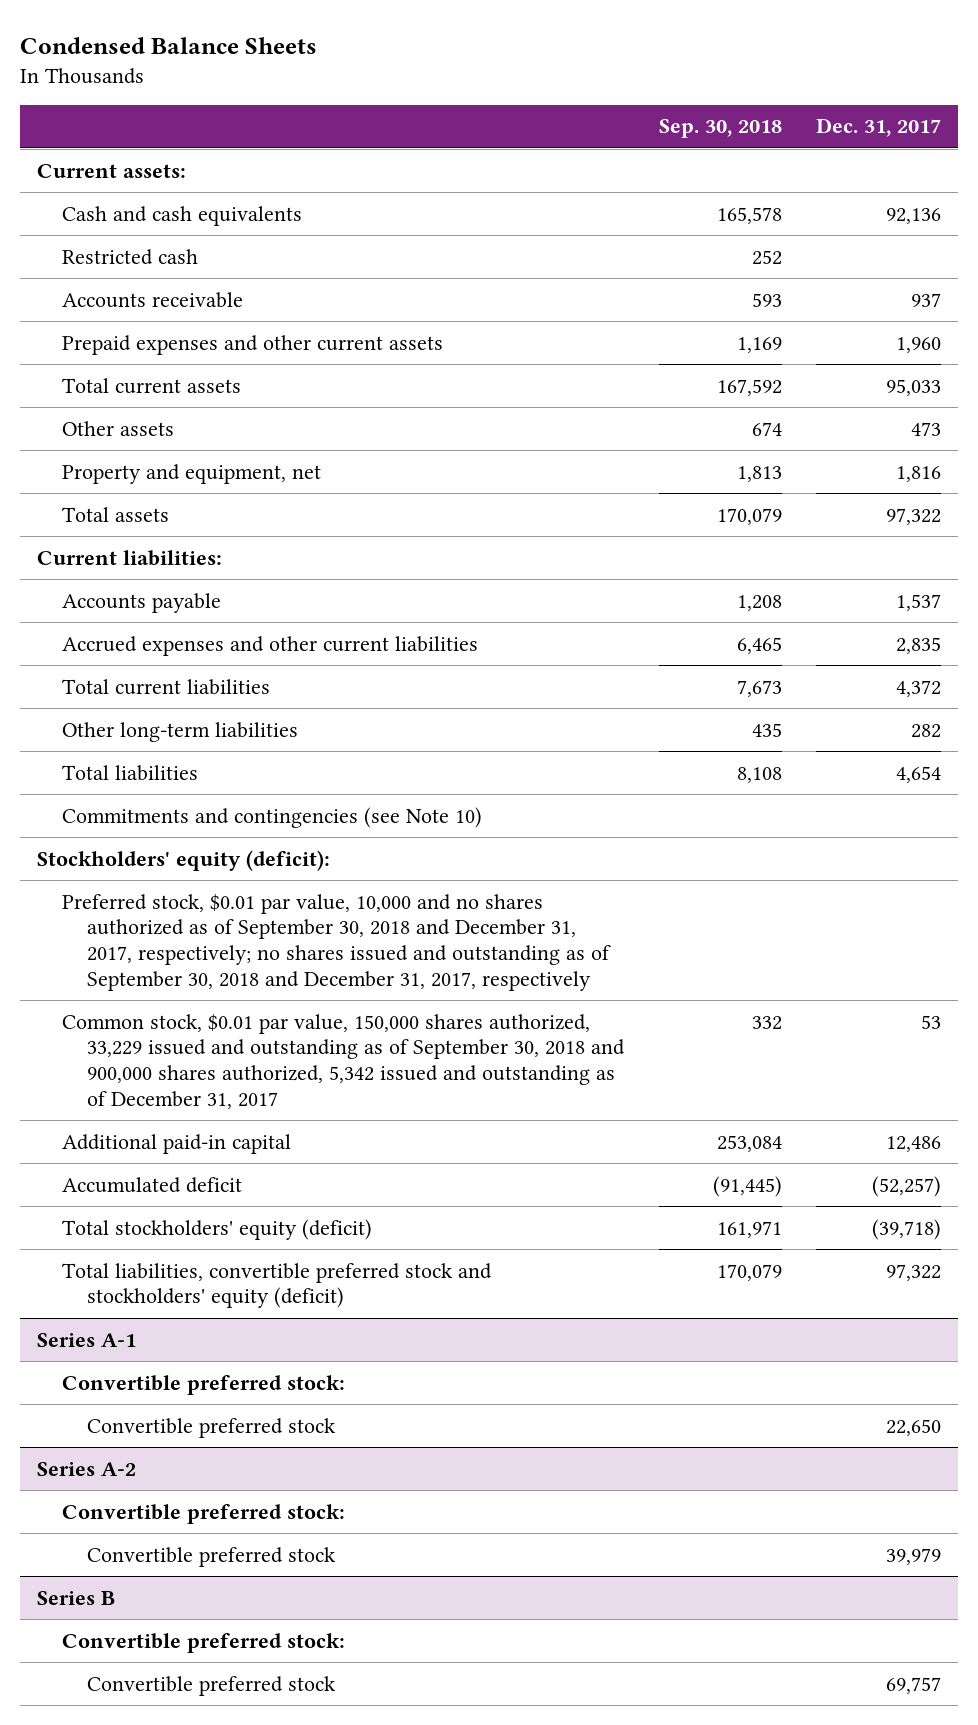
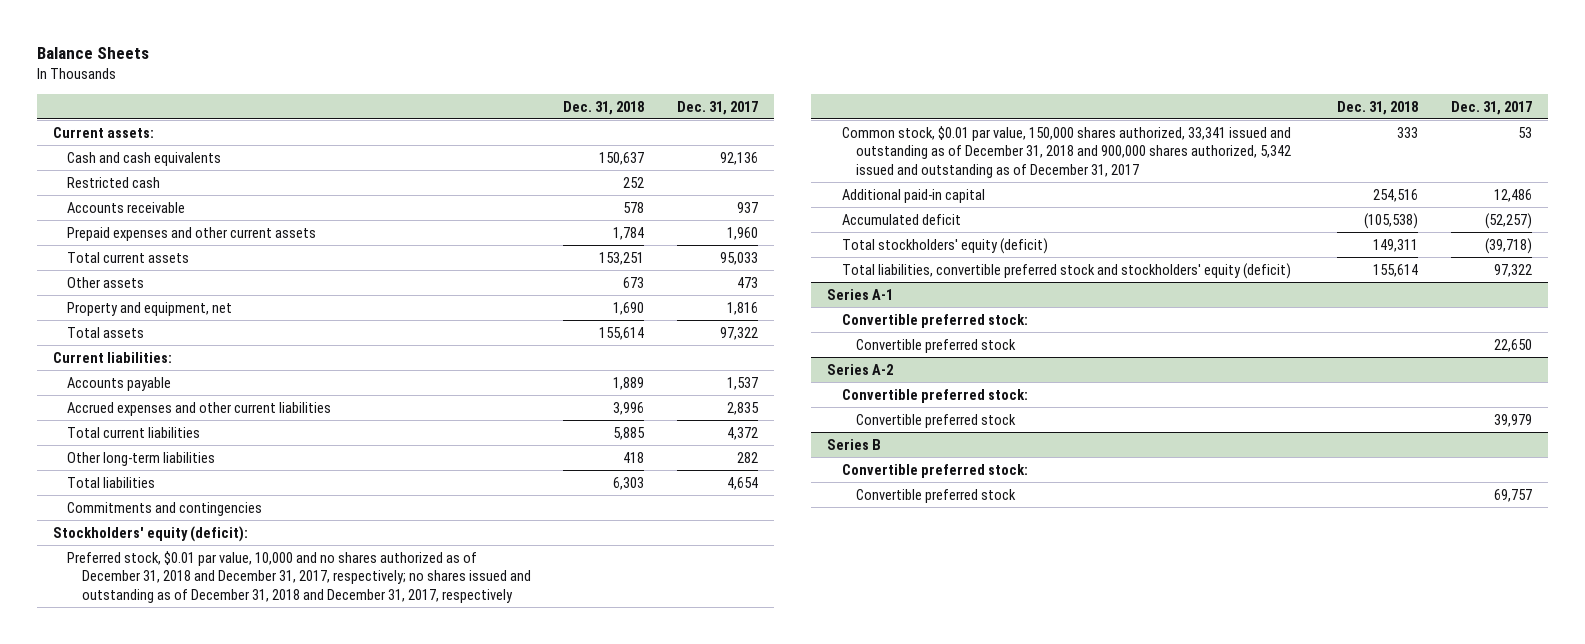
[19,36,317,54] Condensed Balance Sheets -> [36,47,149,60] Balance Sheets
[658,119,782,139] Sep. 30, 2018 -> none
none -> [563,100,645,115] Dec. 31, 2018
[62,806,483,828] Commitments and contingencies (see Note 10) -> [67,501,263,516] Commitments and contingencies
[62,893,612,991] Preferred stock, $0.01 par value, 10,000 and no shares authorized as of September 30, 2018 and December 31, 2017, respectively; no shares issued and outstanding as of September 30, 2018 and December 31, 2017, respectively -> [67,550,531,603] Preferred stock, $0.01 par value, 10,000 and no shares authorized as of December 31, 2018 and December 31, 2017, respectively; no shares issued and outstanding as of December 31, 2018 and December 31, 2017, respectively
[62,1013,626,1109] Common stock, $0.01 par value, 150,000 shares authorized, 33,229 issued and outstanding as of September 30, 2018 and 900,000 shares authorized, 5,342 issued and outstanding as of December 31, 2017 -> [841,125,1291,178] Common stock, $0.01 par value, 150,000 shares authorized, 33,341 issued and outstanding as of December 31, 2018 and 900,000 shares authorized, 5,342 issued and outstanding as of December 31, 2017

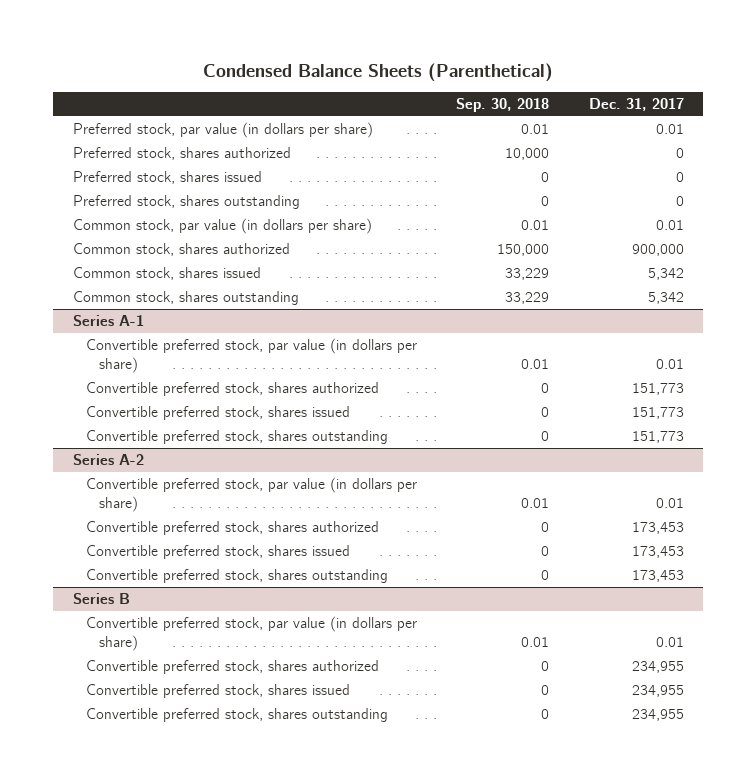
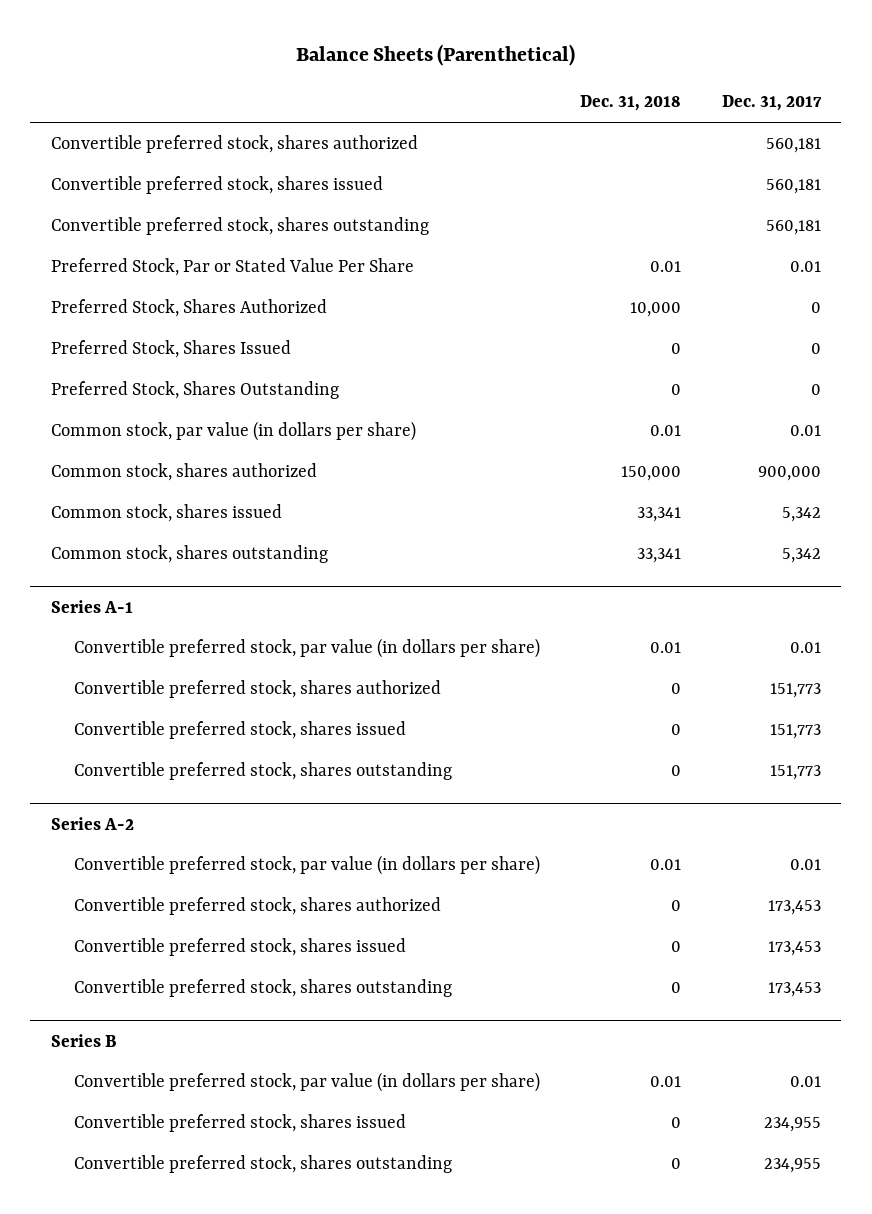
[203,62,554,82] Condensed Balance Sheets (Parenthetical) -> [295,44,575,67] Balance Sheets (Parenthetical)
[456,97,550,112] Sep. 30, 2018 -> none
none -> [580,95,682,112] Dec. 31, 2018
none -> [50,134,418,153] Convertible preferred stock, shares authorized
none -> [50,175,383,194] Convertible preferred stock, shares issued
none -> [50,216,429,235] Convertible preferred stock, shares outstanding
[72,122,373,139] Preferred stock, par value (in dollars per share) -> [50,257,414,276] Preferred Stock, Par or Stated Value Per Share
[72,147,291,161] Preferred stock, shares authorized -> [50,298,327,317] Preferred Stock, Shares Authorized
[72,171,262,185] Preferred stock, shares issued -> [50,339,291,358] Preferred Stock, Shares Issued
[72,195,300,210] Preferred stock, shares outstanding -> [50,380,339,399] Preferred Stock, Shares Outstanding
[85,660,379,675] Convertible preferred stock, shares authorized -> none

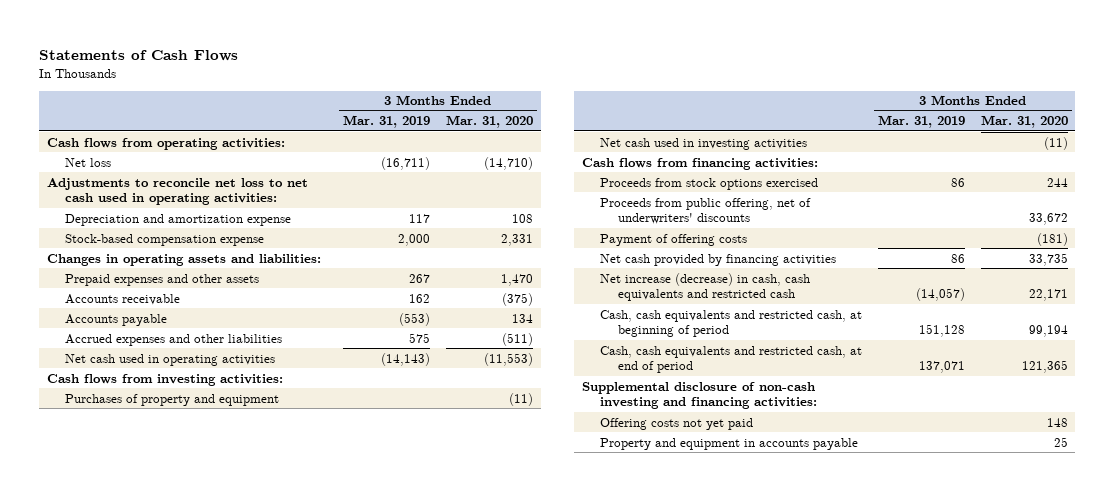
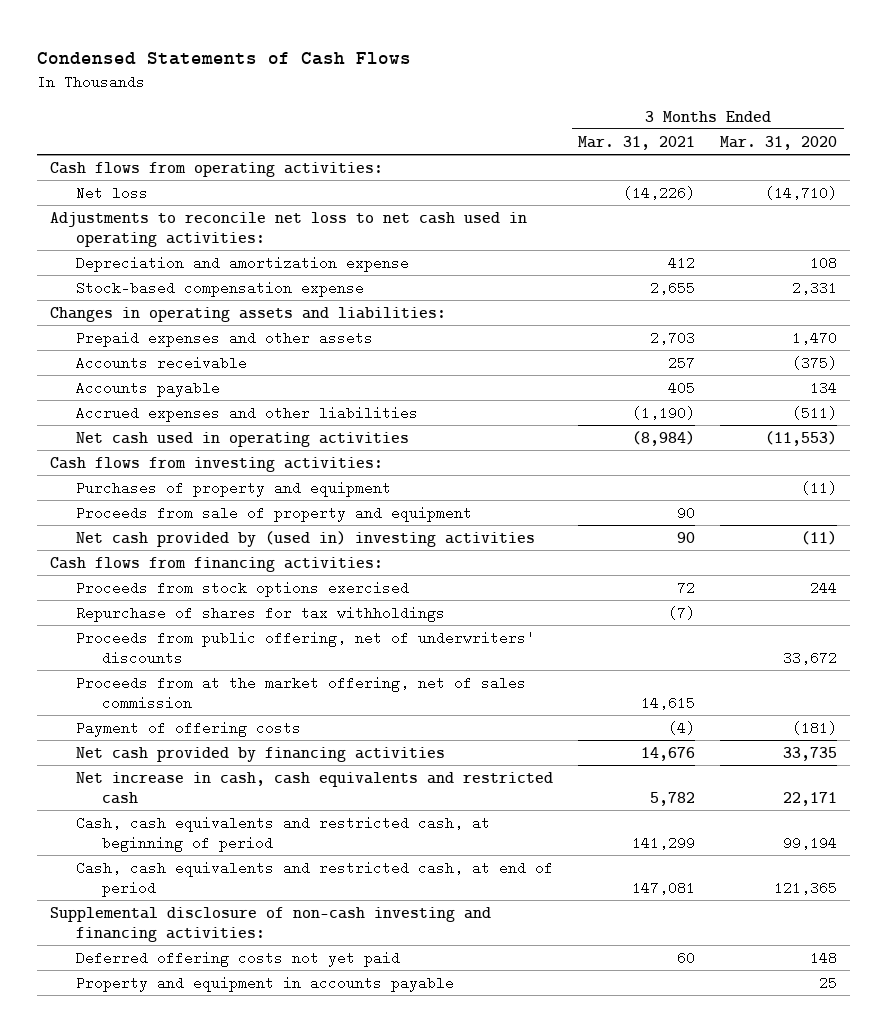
[39,49,239,61] Statements of Cash Flows -> [37,51,412,65] Condensed Statements of Cash Flows
[343,115,431,129] Mar. 31, 2019 -> none
none -> [578,135,696,150] Mar. 31, 2021
none -> [76,505,473,522] Proceeds from sale of property and equipment
[599,137,807,150] Net cash used in investing activities -> [76,530,536,547] Net cash provided by (used in) investing activities
none -> [76,605,446,622] Repurchase of shares for tax withholdings
none -> [76,675,527,710] Proceeds from at the market offering, net of sales commission
[599,272,810,302] Net increase (decrease) in cash, cash equivalents and restricted cash -> [76,771,554,804] Net increase in cash, cash equivalents and restricted cash
[599,417,753,430] Offering costs not yet paid -> [76,950,401,967] Deferred offering costs not yet paid

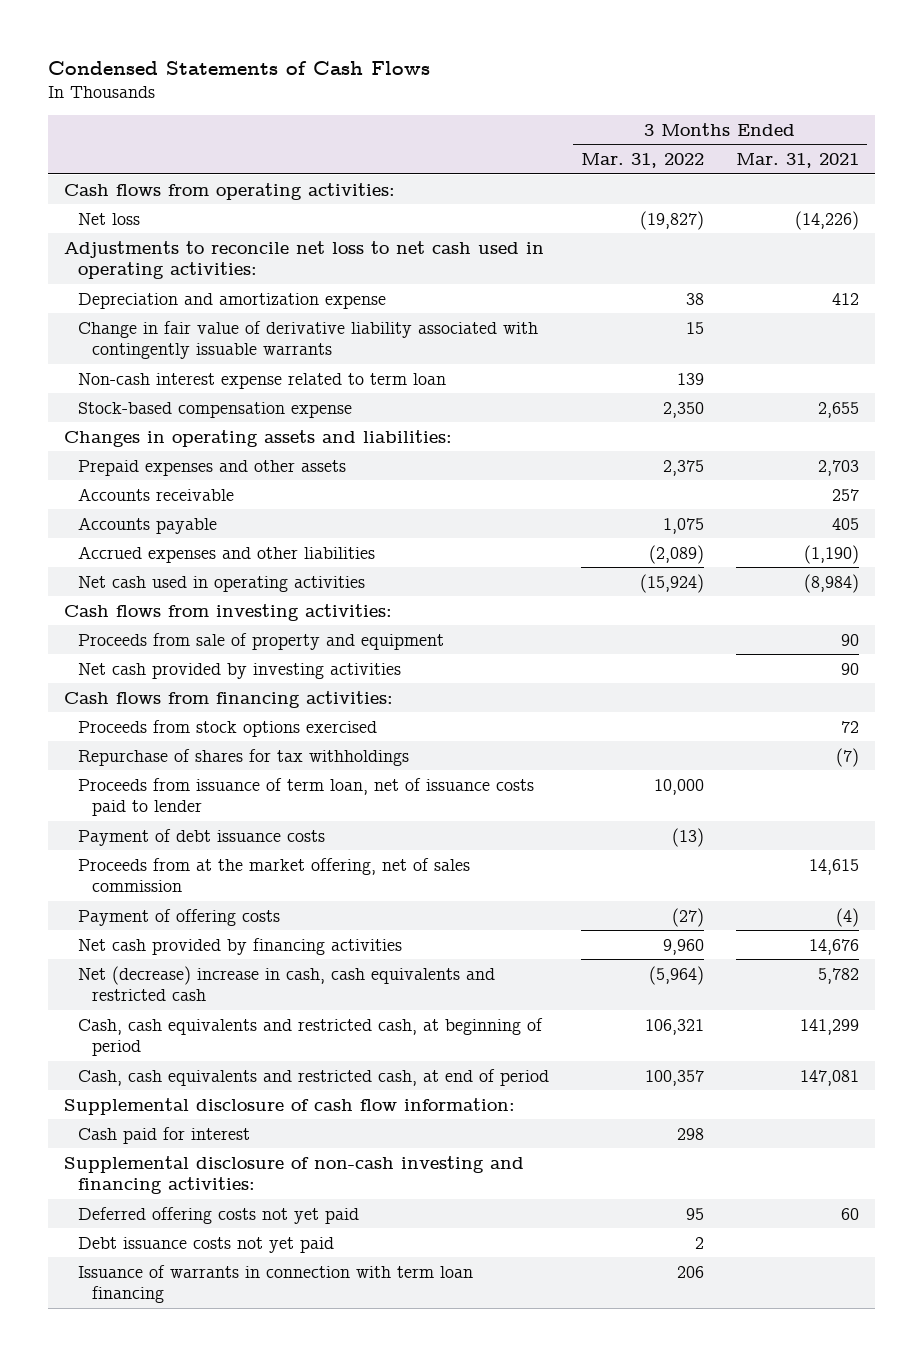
[720,135,838,150] Mar. 31, 2020 -> none
none -> [581,153,705,169] Mar. 31, 2022
none -> [78,320,539,360] Change in fair value of derivative liability associated with contingently issuable warrants
none -> [78,372,447,389] Non-cash interest expense related to term loan
[76,480,392,497] Purchases of property and equipment -> none
[76,530,536,547] Net cash provided by (used in) investing activities -> [78,662,402,679] Net cash provided by investing activities
[76,630,536,665] Proceeds from public offering, net of underwriters' discounts -> none
none -> [78,777,535,817] Proceeds from issuance of term loan, net of issuance costs paid to lender
none -> [78,828,326,846] Payment of debt issuance costs
[76,771,554,804] Net increase in cash, cash equivalents and restricted cash -> [78,965,496,1002] Net (decrease) increase in cash, cash equivalents and restricted cash
none -> [64,1097,516,1115] Supplemental disclosure of cash flow information:
none -> [78,1126,251,1144] Cash paid for interest
[76,975,455,992] Property and equipment in accounts payable -> none
none -> [78,1236,335,1253] Debt issuance costs not yet paid
none -> [78,1264,474,1304] Issuance of warrants in connection with term loan financing

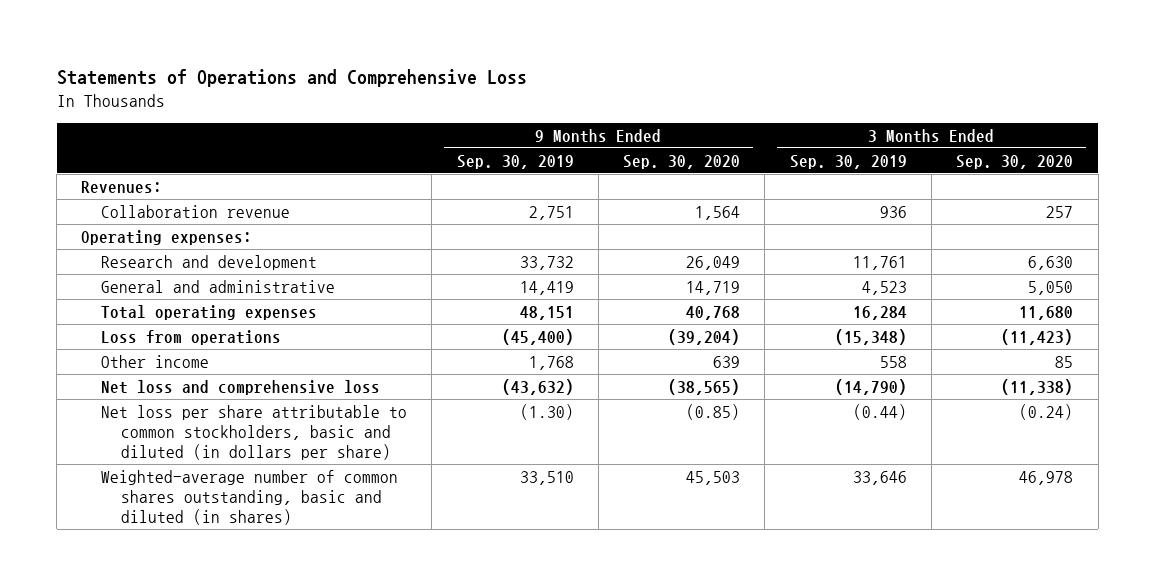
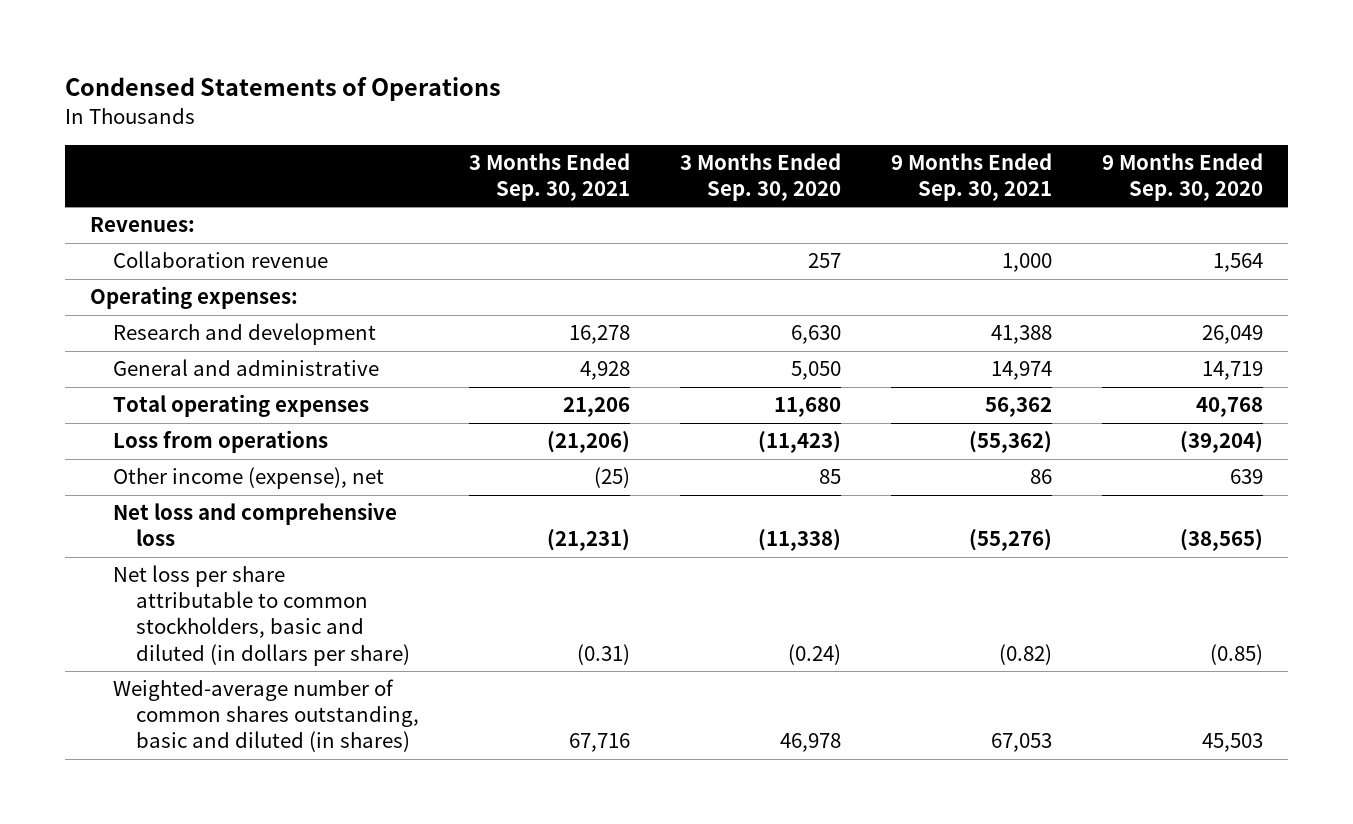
[56,68,527,87] Statements of Operations and Comprehensive Loss -> [64,77,501,102] Condensed Statements of Operations
[456,154,574,169] Sep. 30, 2019 -> none
[789,154,907,169] Sep. 30, 2019 -> none
none -> [469,152,631,201] 3 Months Ended Sep. 30, 2021
none -> [891,152,1053,201] 9 Months Ended Sep. 30, 2021
[101,354,210,368] Other income -> [112,467,384,490] Other income (expense), net

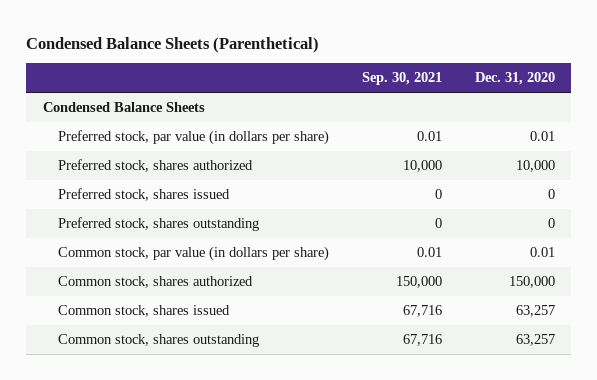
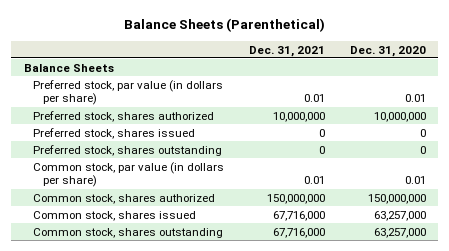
[26,36,320,53] Condensed Balance Sheets (Parenthetical) -> [123,18,325,33] Balance Sheets (Parenthetical)
[361,72,442,86] Sep. 30, 2021 -> none
none -> [248,45,325,57] Dec. 31, 2021
[42,102,205,113] Condensed Balance Sheets -> [23,63,114,72] Balance Sheets
[515,160,555,173] 10,000 -> [373,111,426,122] 10,000,000
[508,276,555,289] 150,000 -> [367,193,426,204] 150,000,000
[515,305,555,318] 63,257 -> [373,210,426,221] 63,257,000
[515,334,555,347] 63,257 -> [373,227,426,238] 63,257,000

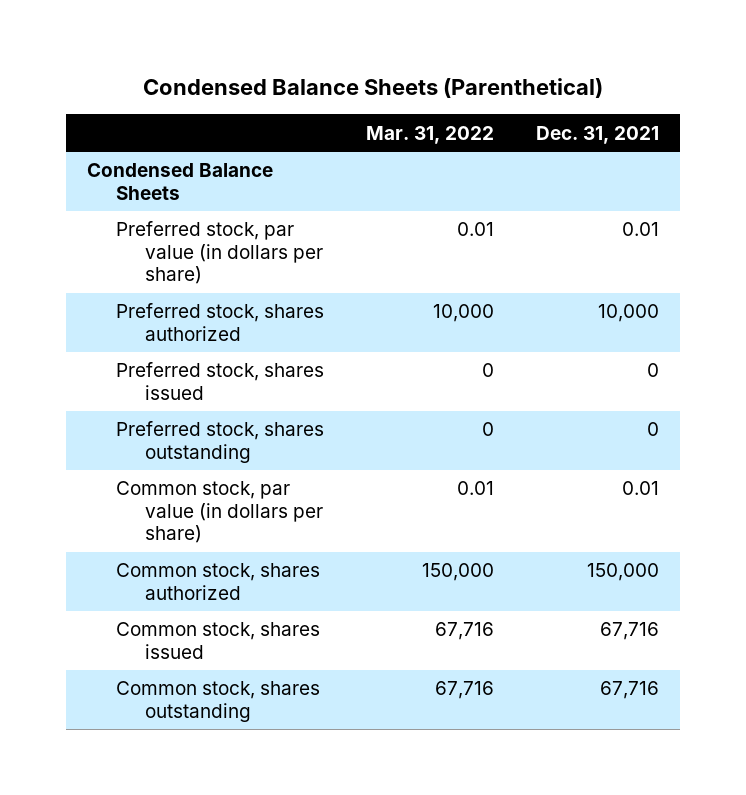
[123,18,325,33] Balance Sheets (Parenthetical) -> [142,78,603,99] Condensed Balance Sheets (Parenthetical)
[349,45,426,57] Dec. 31, 2020 -> none
none -> [365,125,494,144] Mar. 31, 2022
[23,63,114,72] Balance Sheets -> [86,163,273,200] Condensed Balance Sheets
[272,111,325,122] 10,000,000 -> [598,304,660,323] 10,000
[266,193,325,204] 150,000,000 -> [587,563,660,582] 150,000
[272,210,325,221] 67,716,000 -> [600,622,660,641] 67,716
[272,227,325,238] 67,716,000 -> [600,681,660,700] 67,716

